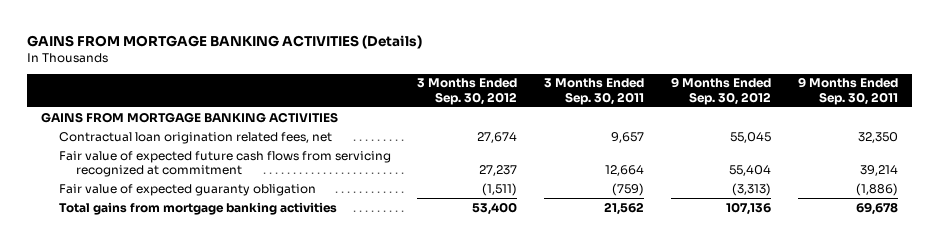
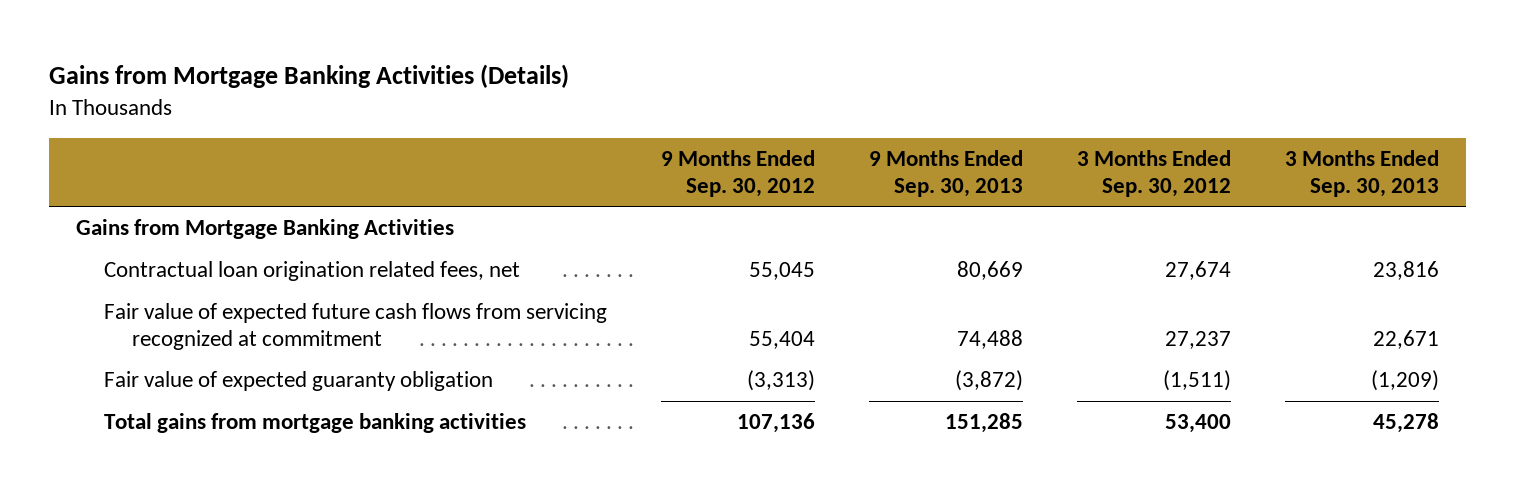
[27,34,423,49] GAINS FROM MORTGAGE BANKING ACTIVITIES (Details) -> [49,64,570,89] Gains from Mortgage Banking Activities (Details)
[544,78,645,105] 3 Months Ended Sep. 30, 2011 -> none
[798,77,899,105] 9 Months Ended Sep. 30, 2011 -> none
none -> [869,149,1024,197] 9 Months Ended Sep. 30, 2013
none -> [1285,149,1440,197] 3 Months Ended Sep. 30, 2013
[40,111,338,123] GAINS FROM MORTGAGE BANKING ACTIVITIES -> [76,219,455,240] Gains from Mortgage Banking Activities

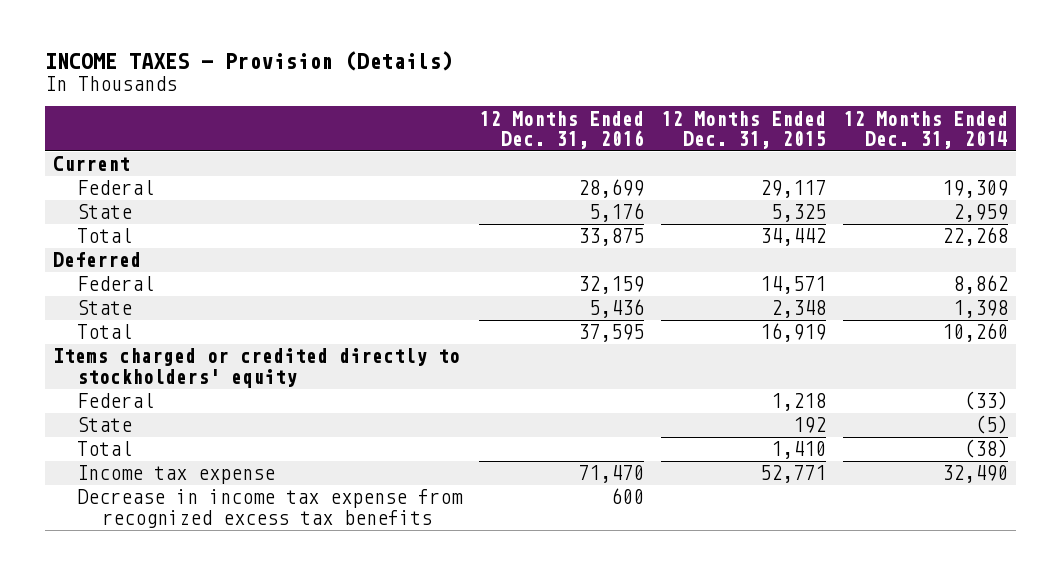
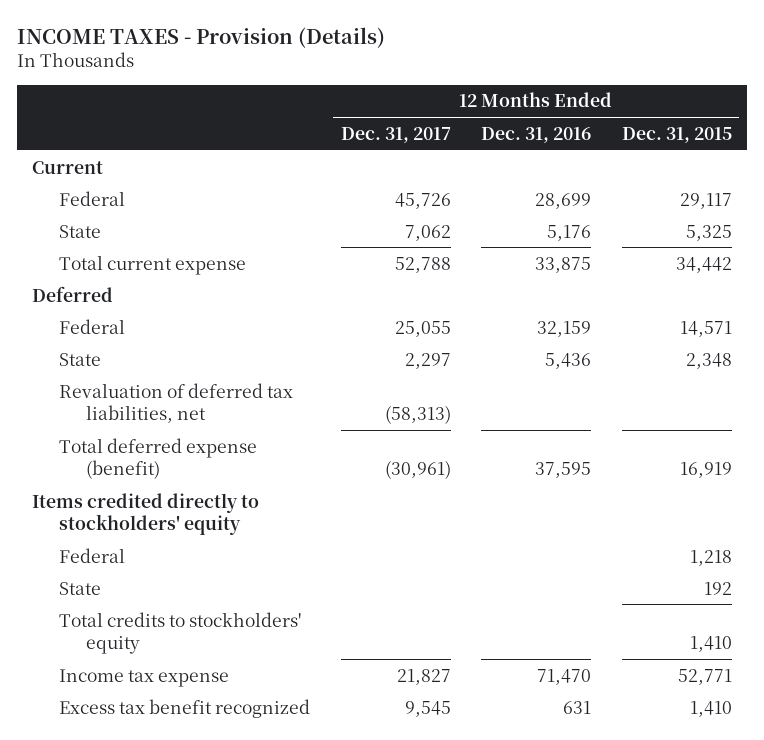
[842,110,1008,149] 12 Months Ended Dec. 31, 2014 -> none
none -> [340,126,451,143] Dec. 31, 2017
[77,228,133,244] Total -> [59,254,247,275] Total current expense
none -> [59,382,294,423] Revaluation of deferred tax liabilities, net
[77,324,133,340] Total -> [59,437,258,479] Total deferred expense (benefit)
[53,348,461,388] Items charged or credited directly to stockholders' equity -> [32,492,260,535] Items credited directly to stockholders' equity
[77,441,133,457] Total -> [59,611,302,654] Total credits to stockholders' equity
[77,489,464,528] Decrease in income tax expense from recognized excess tax benefits -> none
none -> [59,698,311,718] Excess tax benefit recognized

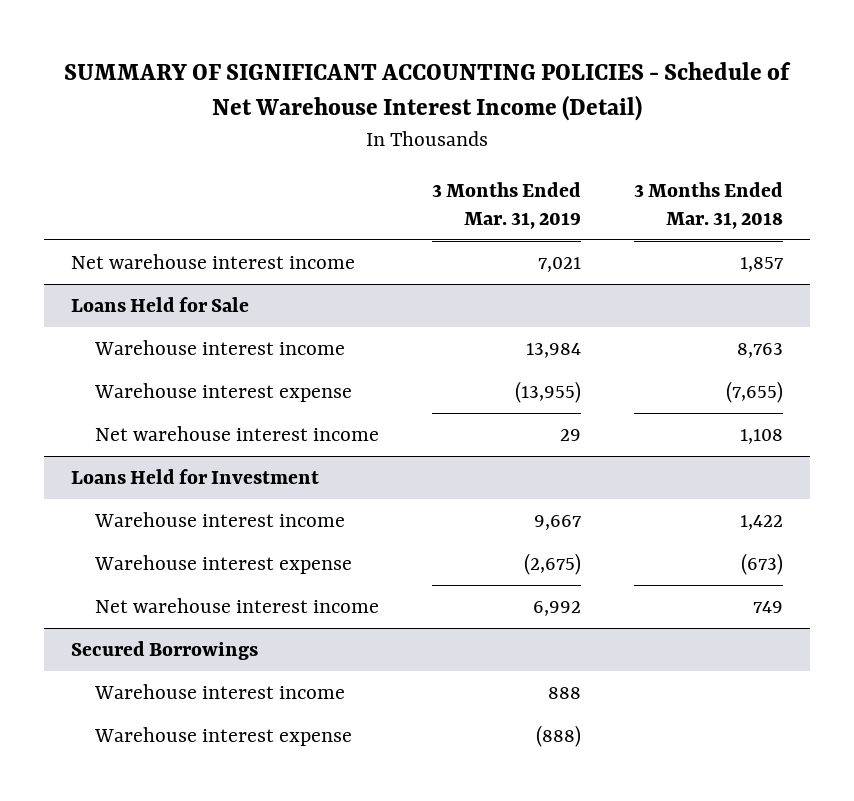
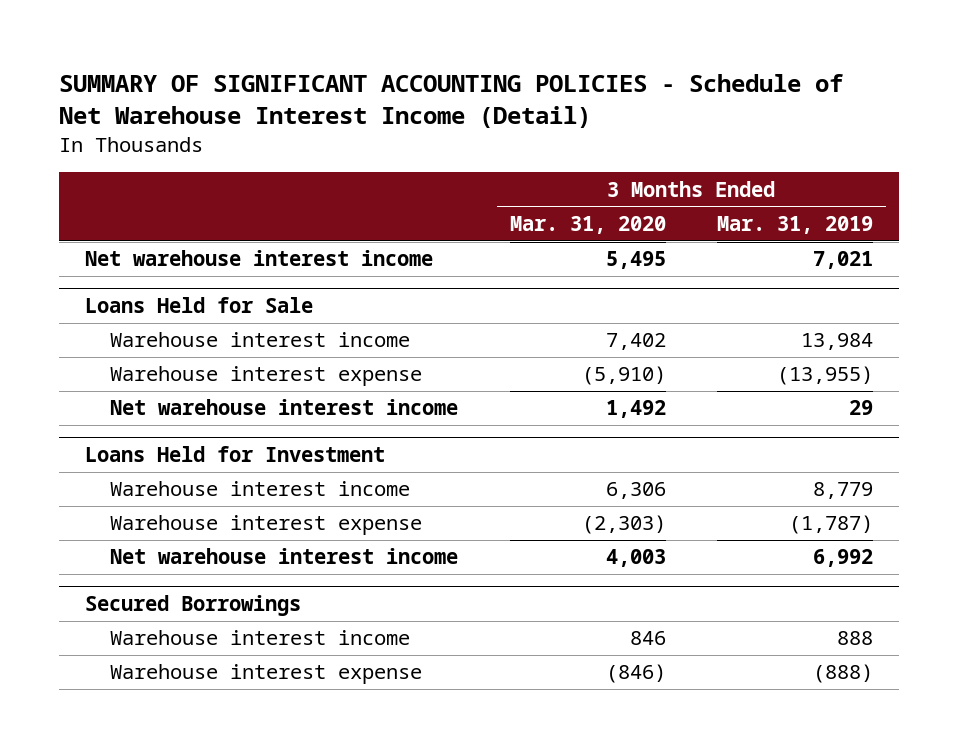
[634,181,784,230] 3 Months Ended Mar. 31, 2018 -> none
none -> [509,215,666,234] Mar. 31, 2020
[534,514,582,530] 9,667 -> [812,482,873,500] 8,779
[524,552,582,575] (2,675) -> [788,515,873,535] (1,787)

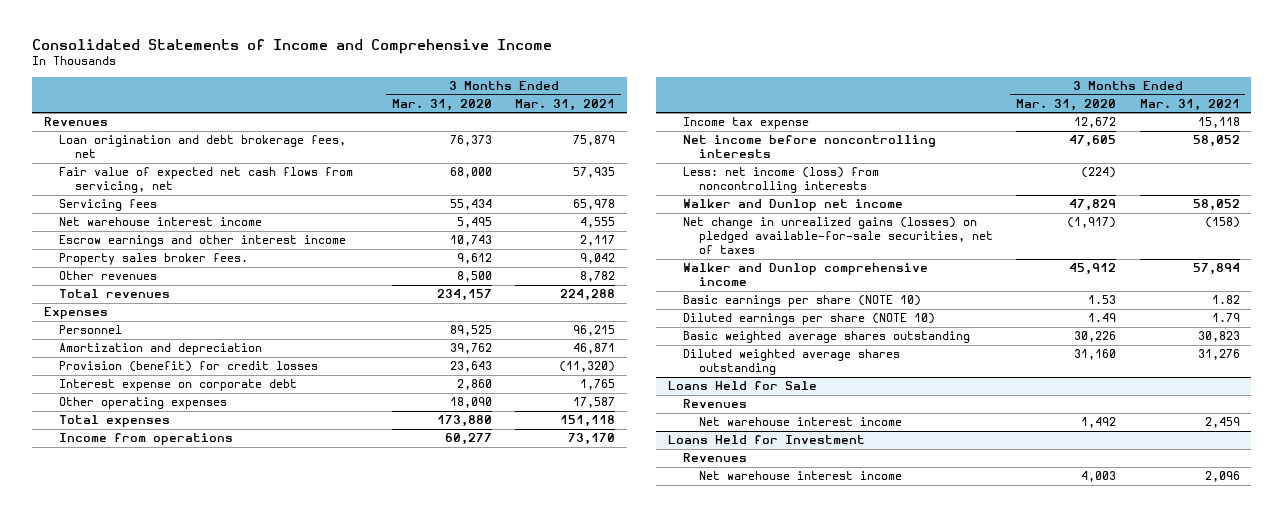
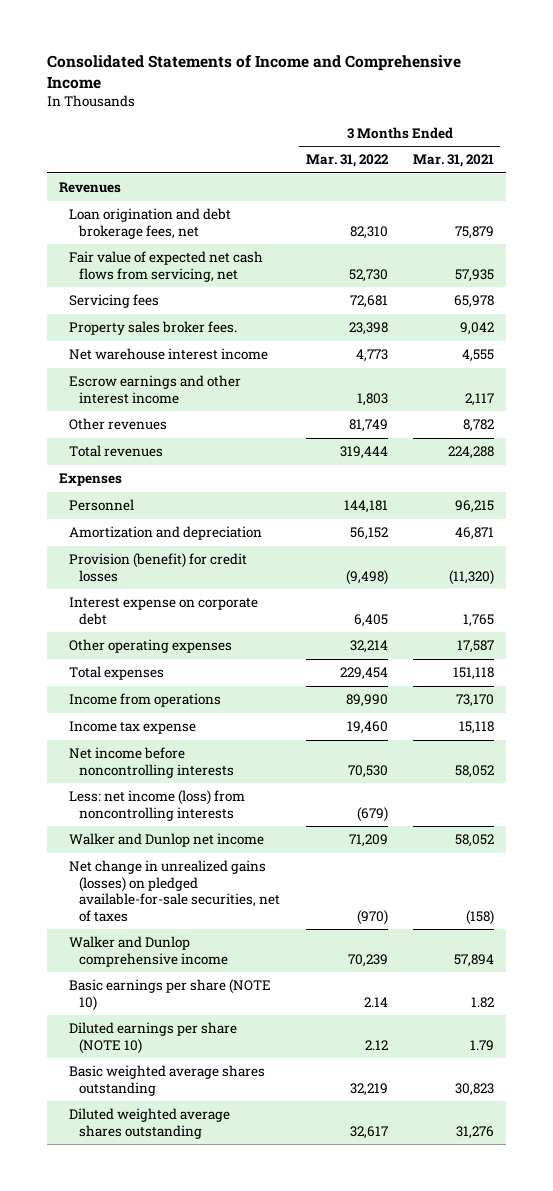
[392,98,493,111] Mar. 31, 2020 -> none
none -> [305,154,389,168] Mar. 31, 2022
[59,253,249,266] Property sales broker fees. -> [69,321,238,336] Property sales broker fees.
[667,381,817,391] Loans Held for Sale -> none
[683,399,748,409] Revenues -> none
[698,417,902,427] Net warehouse interest income -> none
[667,435,865,445] Loans Held for Investment -> none
[683,453,748,463] Revenues -> none
[698,471,902,481] Net warehouse interest income -> none

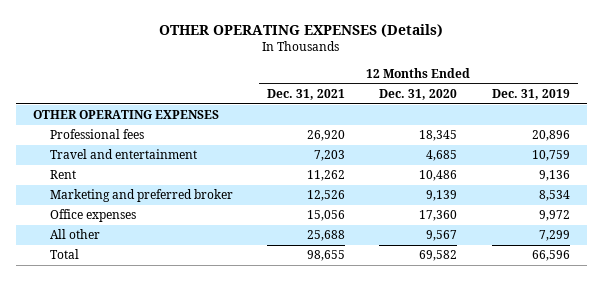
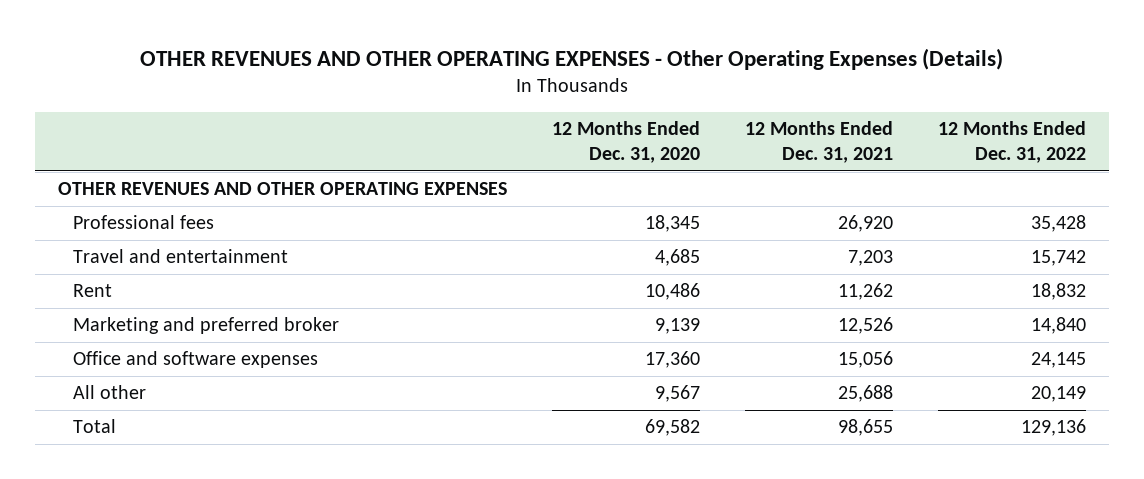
[159,23,444,37] OTHER OPERATING EXPENSES (Details) -> [139,47,1003,70] OTHER REVENUES AND OTHER OPERATING EXPENSES - Other Operating Expenses (Details)
[491,88,570,100] Dec. 31, 2019 -> none
none -> [938,121,1087,164] 12 Months Ended Dec. 31, 2022
[33,110,220,120] OTHER OPERATING EXPENSES -> [57,182,507,196] OTHER REVENUES AND OTHER OPERATING EXPENSES
[49,209,136,223] Office expenses -> [73,351,319,369] Office and software expenses

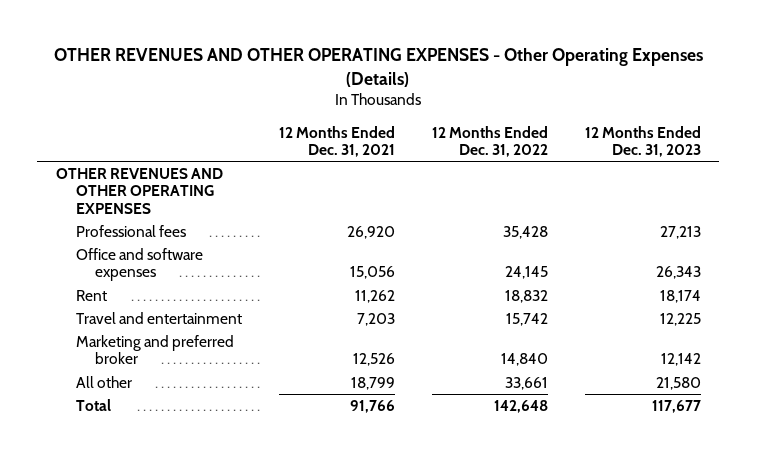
[551,121,700,164] 12 Months Ended Dec. 31, 2020 -> none
none -> [584,125,701,158] 12 Months Ended Dec. 31, 2023
[73,351,319,369] Office and software expenses -> [75,247,203,282] Office and software expenses
[73,249,289,264] Travel and entertainment -> [75,311,242,324] Travel and entertainment
[838,385,894,403] 25,688 -> [350,376,395,390] 18,799
[1031,386,1087,403] 20,149 -> [504,376,548,390] 33,661
[838,419,894,437] 98,655 -> [349,399,395,413] 91,766
[1021,419,1087,437] 129,136 -> [493,399,548,413] 142,648

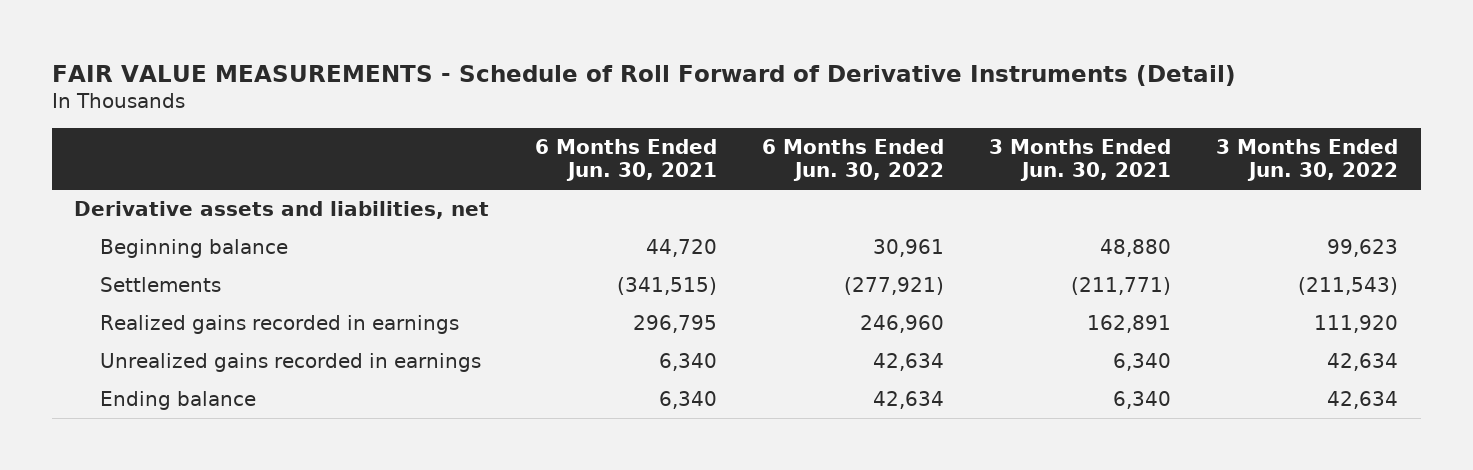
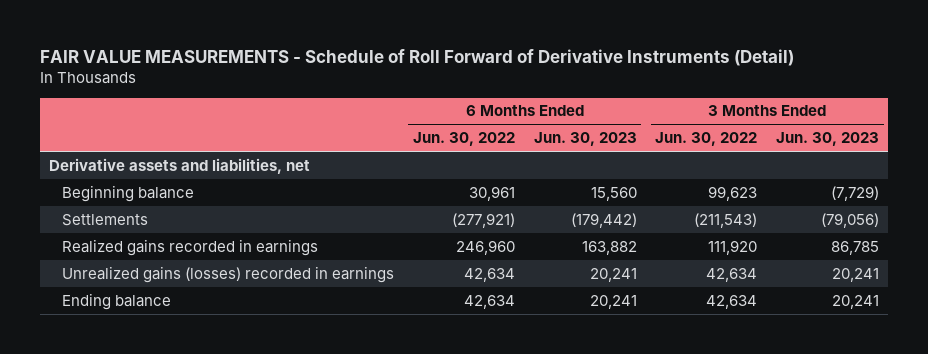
[534,139,717,182] 6 Months Ended Jun. 30, 2021 -> none
[989,139,1172,182] 3 Months Ended Jun. 30, 2021 -> none
none -> [533,132,637,147] Jun. 30, 2023
none -> [776,132,880,147] Jun. 30, 2023
[100,353,482,373] Unrealized gains recorded in earnings -> [62,265,395,283] Unrealized gains (losses) recorded in earnings

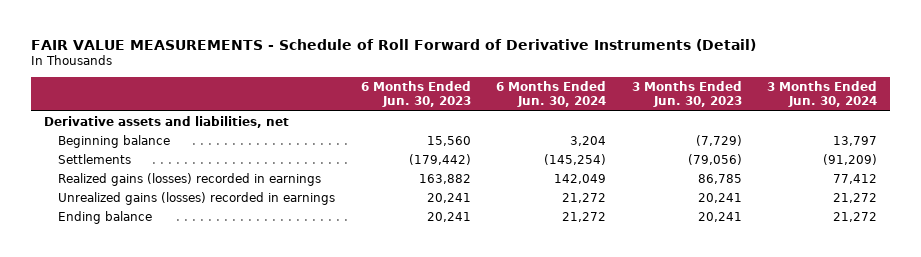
[413,132,516,147] Jun. 30, 2022 -> none
[655,132,758,147] Jun. 30, 2022 -> none
none -> [496,81,607,108] 6 Months Ended Jun. 30, 2024
none -> [767,81,878,108] 3 Months Ended Jun. 30, 2024
[62,238,319,256] Realized gains recorded in earnings -> [58,173,322,187] Realized gains (losses) recorded in earnings

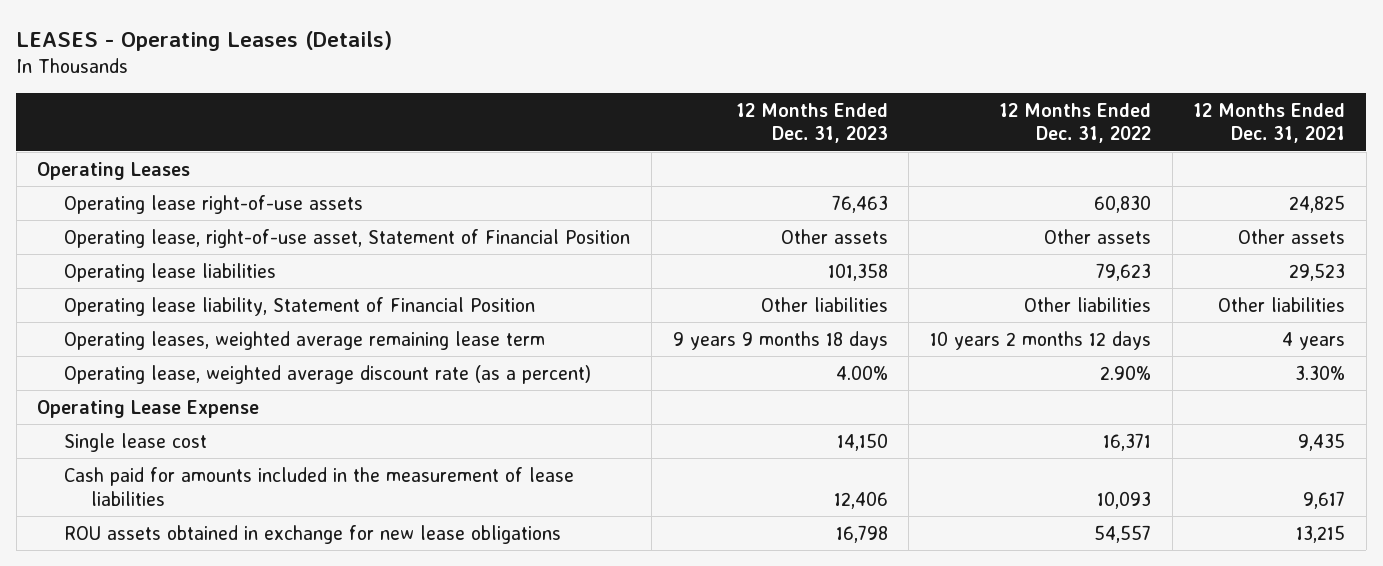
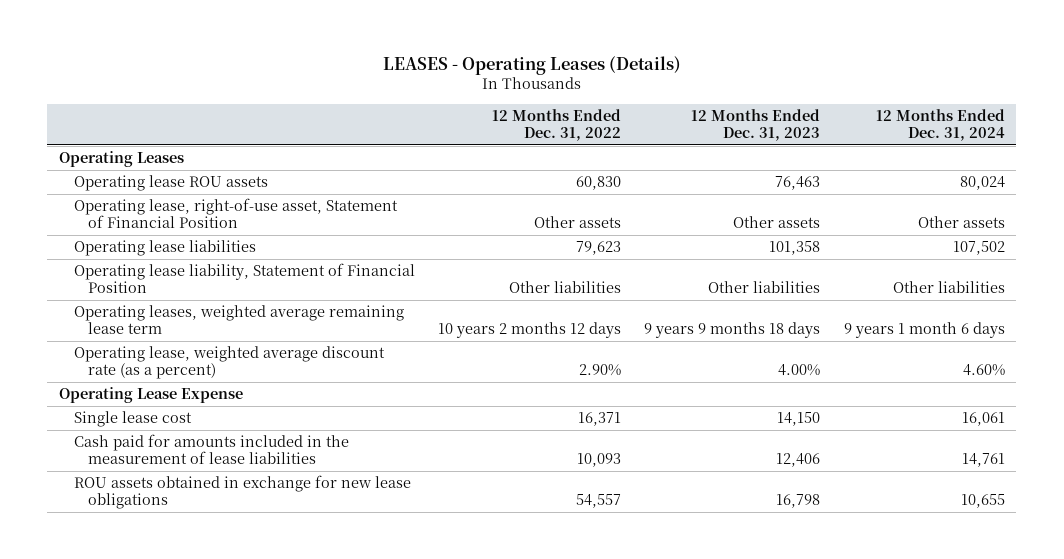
[1193,102,1346,144] 12 Months Ended Dec. 31, 2021 -> none
none -> [875,109,1005,142] 12 Months Ended Dec. 31, 2024
[64,194,364,214] Operating lease right-of-use assets -> [73,175,268,192] Operating lease ROU assets

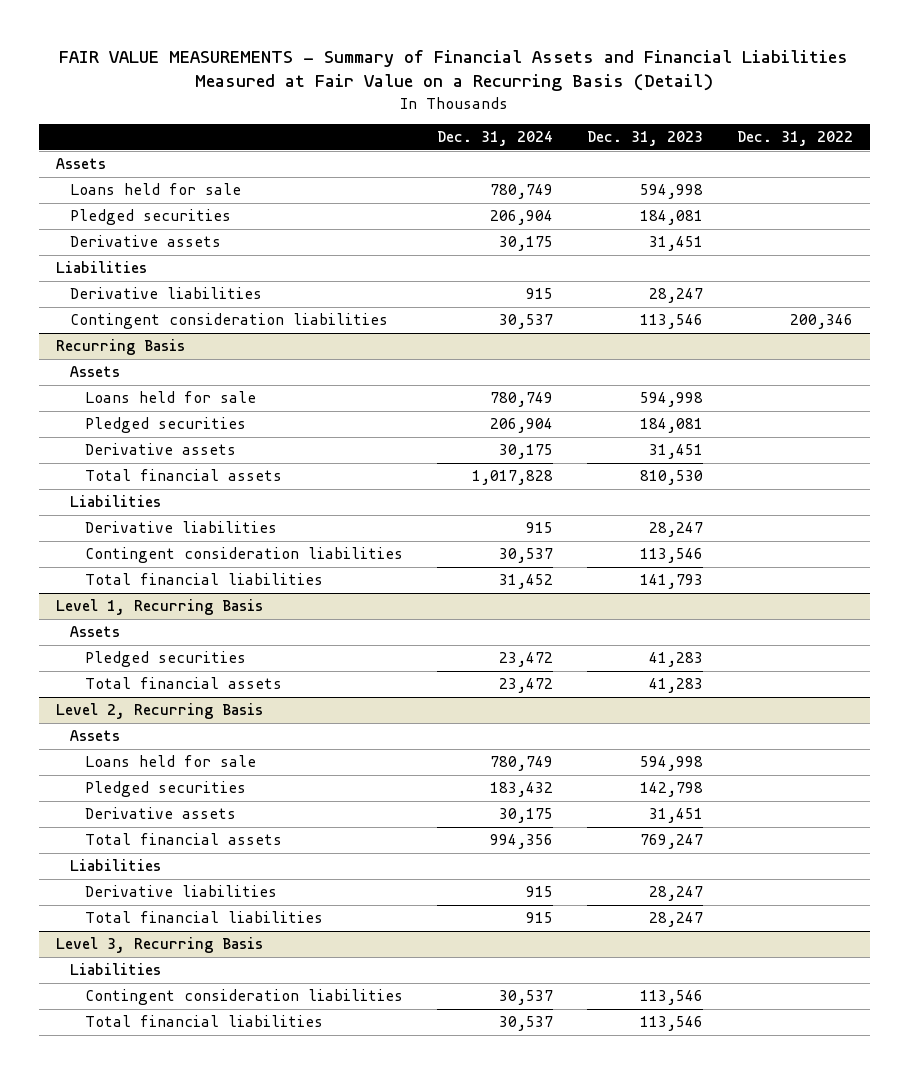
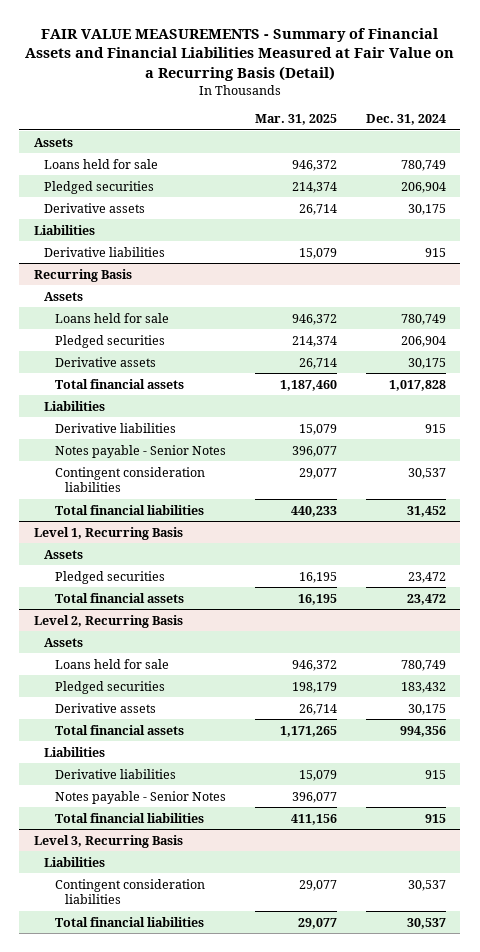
[586,131,703,147] Dec. 31, 2023 -> none
[736,131,853,147] Dec. 31, 2022 -> none
none -> [254,113,337,125] Mar. 31, 2025
[70,313,389,330] Contingent consideration liabilities -> none
none -> [54,444,226,458] Notes payable - Senior Notes
none -> [54,790,226,804] Notes payable - Senior Notes

